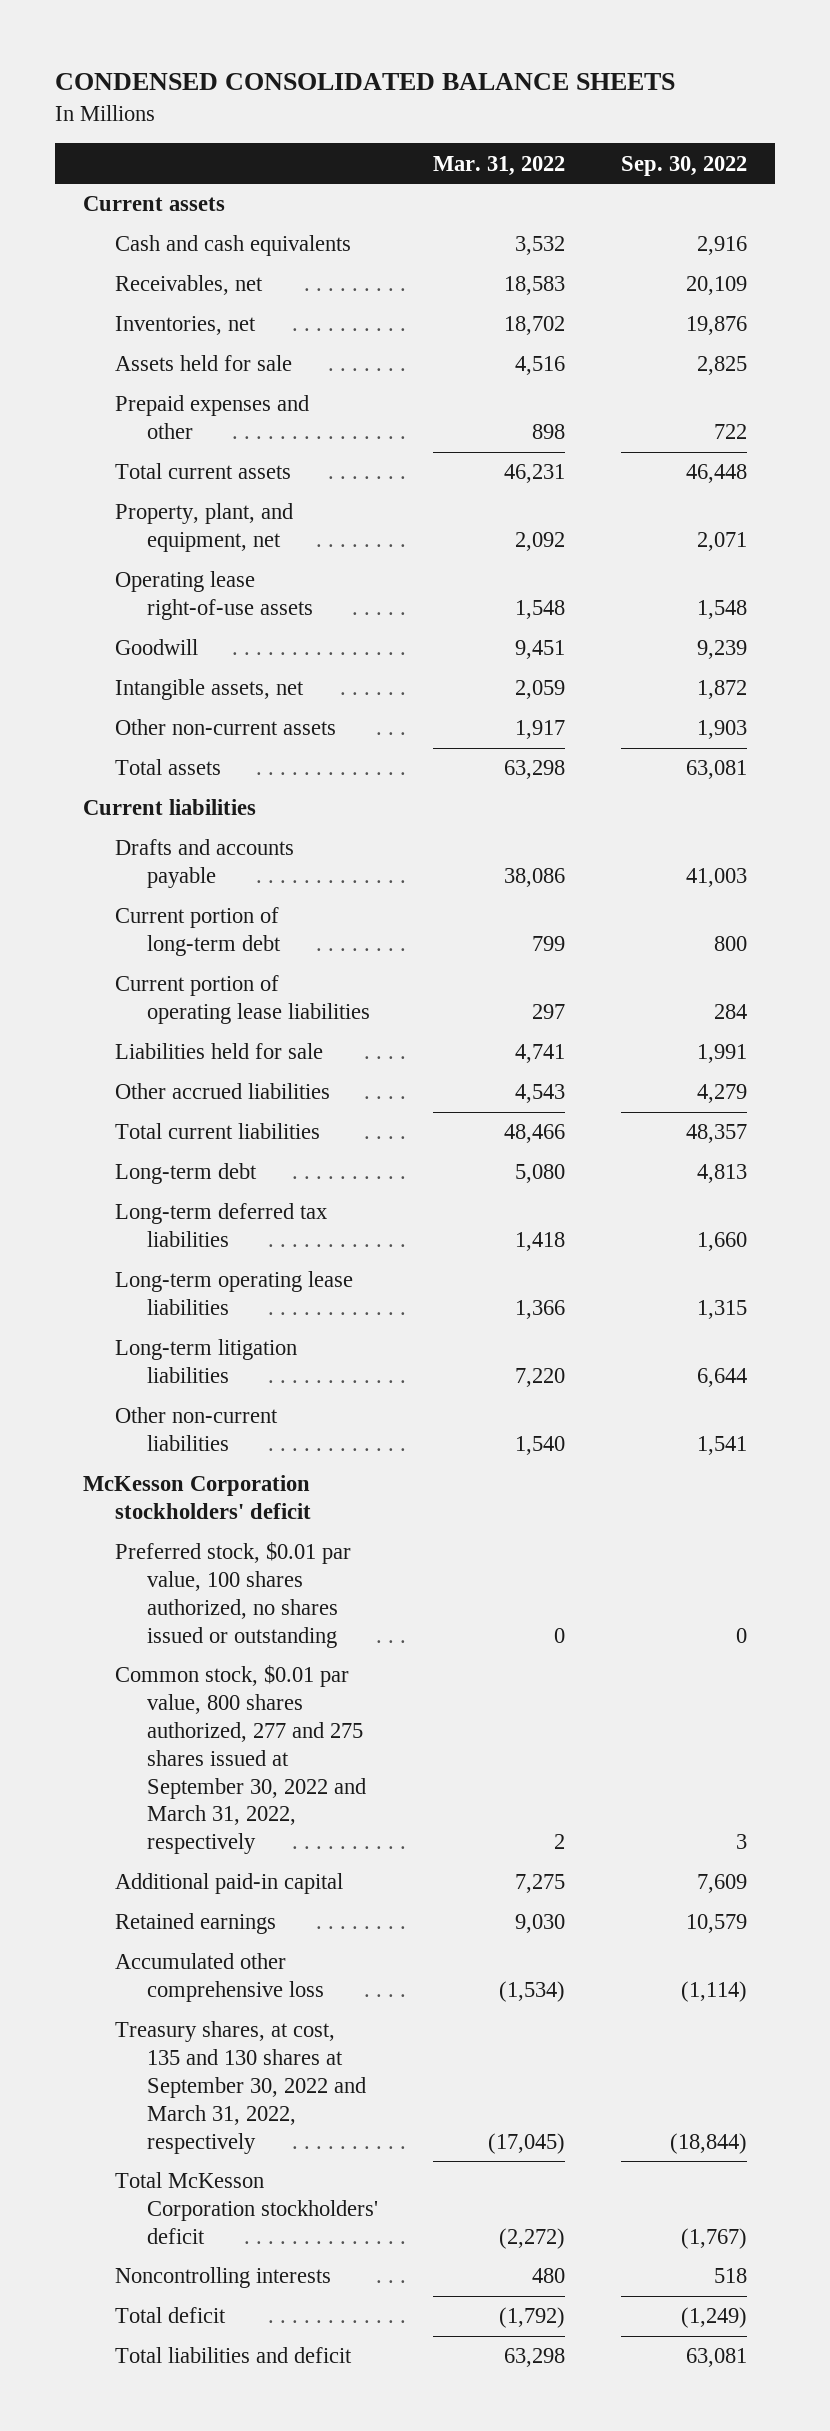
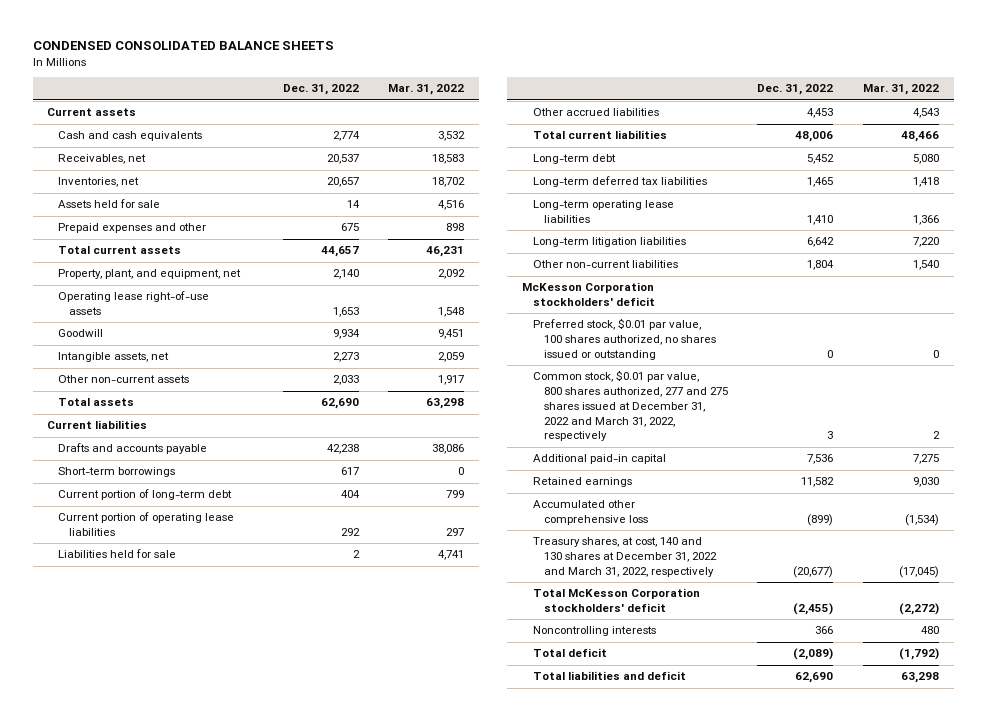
[621,155,748,176] Sep. 30, 2022 -> none
none -> [282,84,359,96] Dec. 31, 2022
none -> [58,467,176,478] Short-term borrowings
[114,1665,366,1855] Common stock, $0.01 par value, 800 shares authorized, 277 and 275 shares issued at September 30, 2022 and March 31, 2022, respectively -> [533,370,729,442] Common stock, $0.01 par value, 800 shares authorized, 277 and 275 shares issued at December 31, 2022 and March 31, 2022, respectively
[114,2021,366,2154] Treasury shares, at cost, 135 and 130 shares at September 30, 2022 and March 31, 2022, respectively -> [533,537,718,577] Treasury shares, at cost, 140 and 130 shares at December 31, 2022 and March 31, 2022, respectively

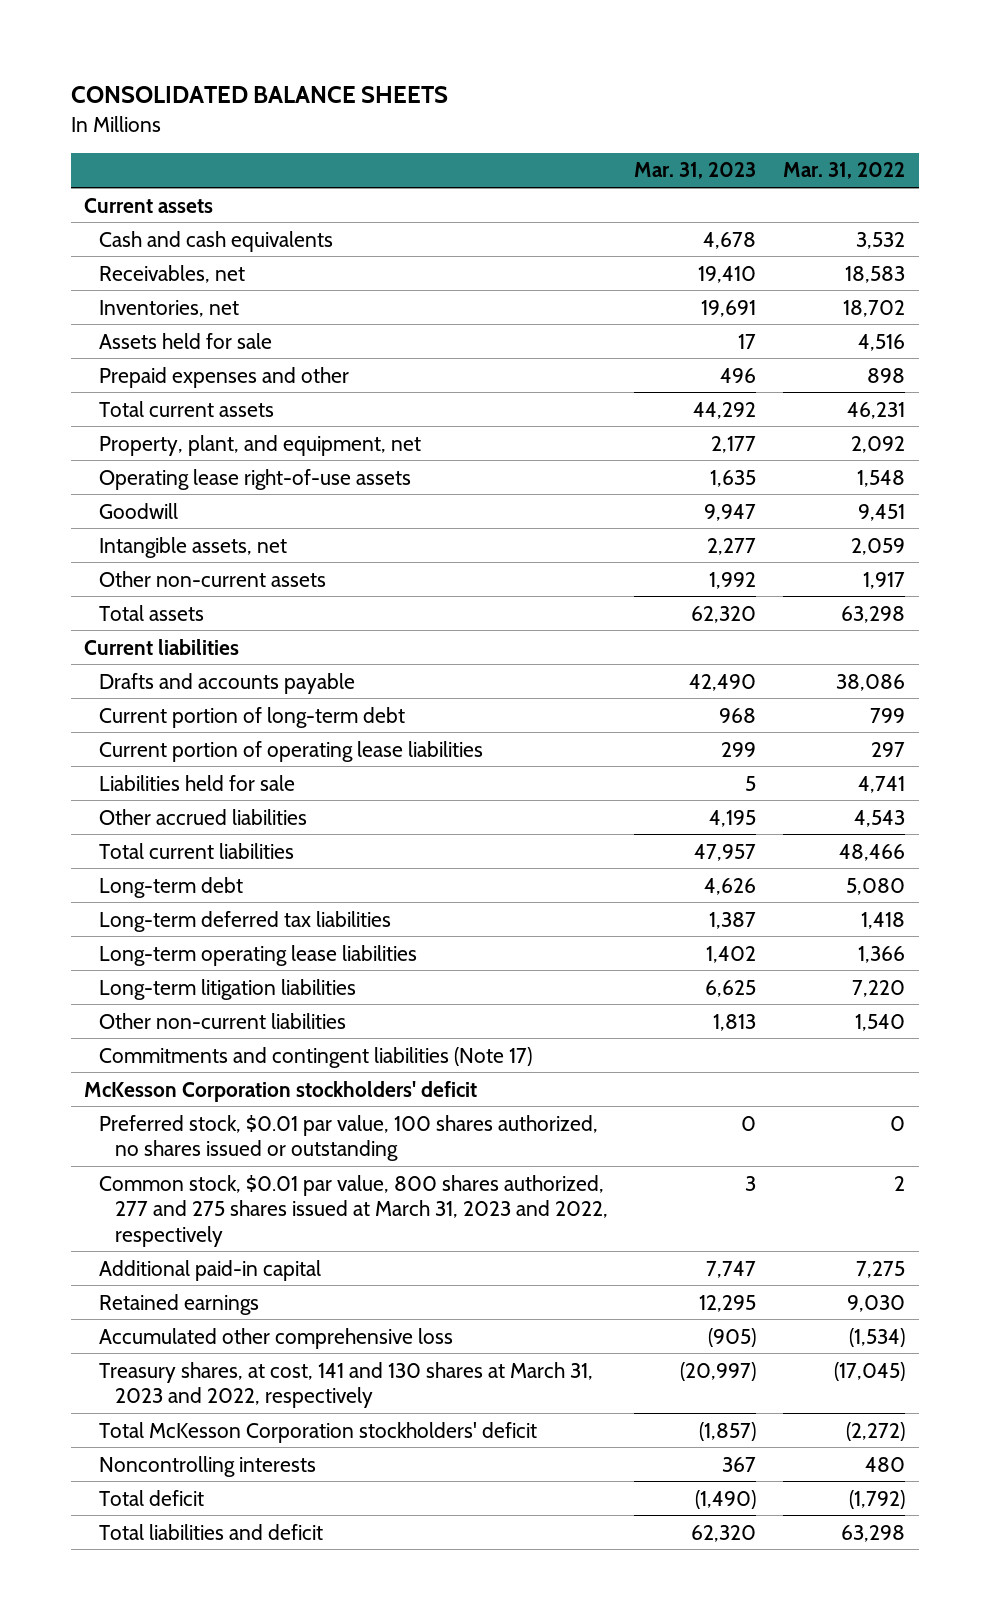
[32,41,334,51] CONDENSED CONSOLIDATED BALANCE SHEETS -> [70,86,448,104] CONSOLIDATED BALANCE SHEETS
[282,84,359,96] Dec. 31, 2022 -> none
none -> [634,162,757,180] Mar. 31, 2023
[58,467,176,478] Short-term borrowings -> none
none -> [99,1046,533,1068] Commitments and contingent liabilities (Note 17)
[533,370,729,442] Common stock, $0.01 par value, 800 shares authorized, 277 and 275 shares issued at December 31, 2022 and March 31, 2022, respectively -> [99,1174,608,1247] Common stock, $0.01 par value, 800 shares authorized, 277 and 275 shares issued at March 31, 2023 and 2022, respectively
[533,537,718,577] Treasury shares, at cost, 140 and 130 shares at December 31, 2022 and March 31, 2022, respectively -> [99,1361,594,1409] Treasury shares, at cost, 141 and 130 shares at March 31, 2023 and 2022, respectively

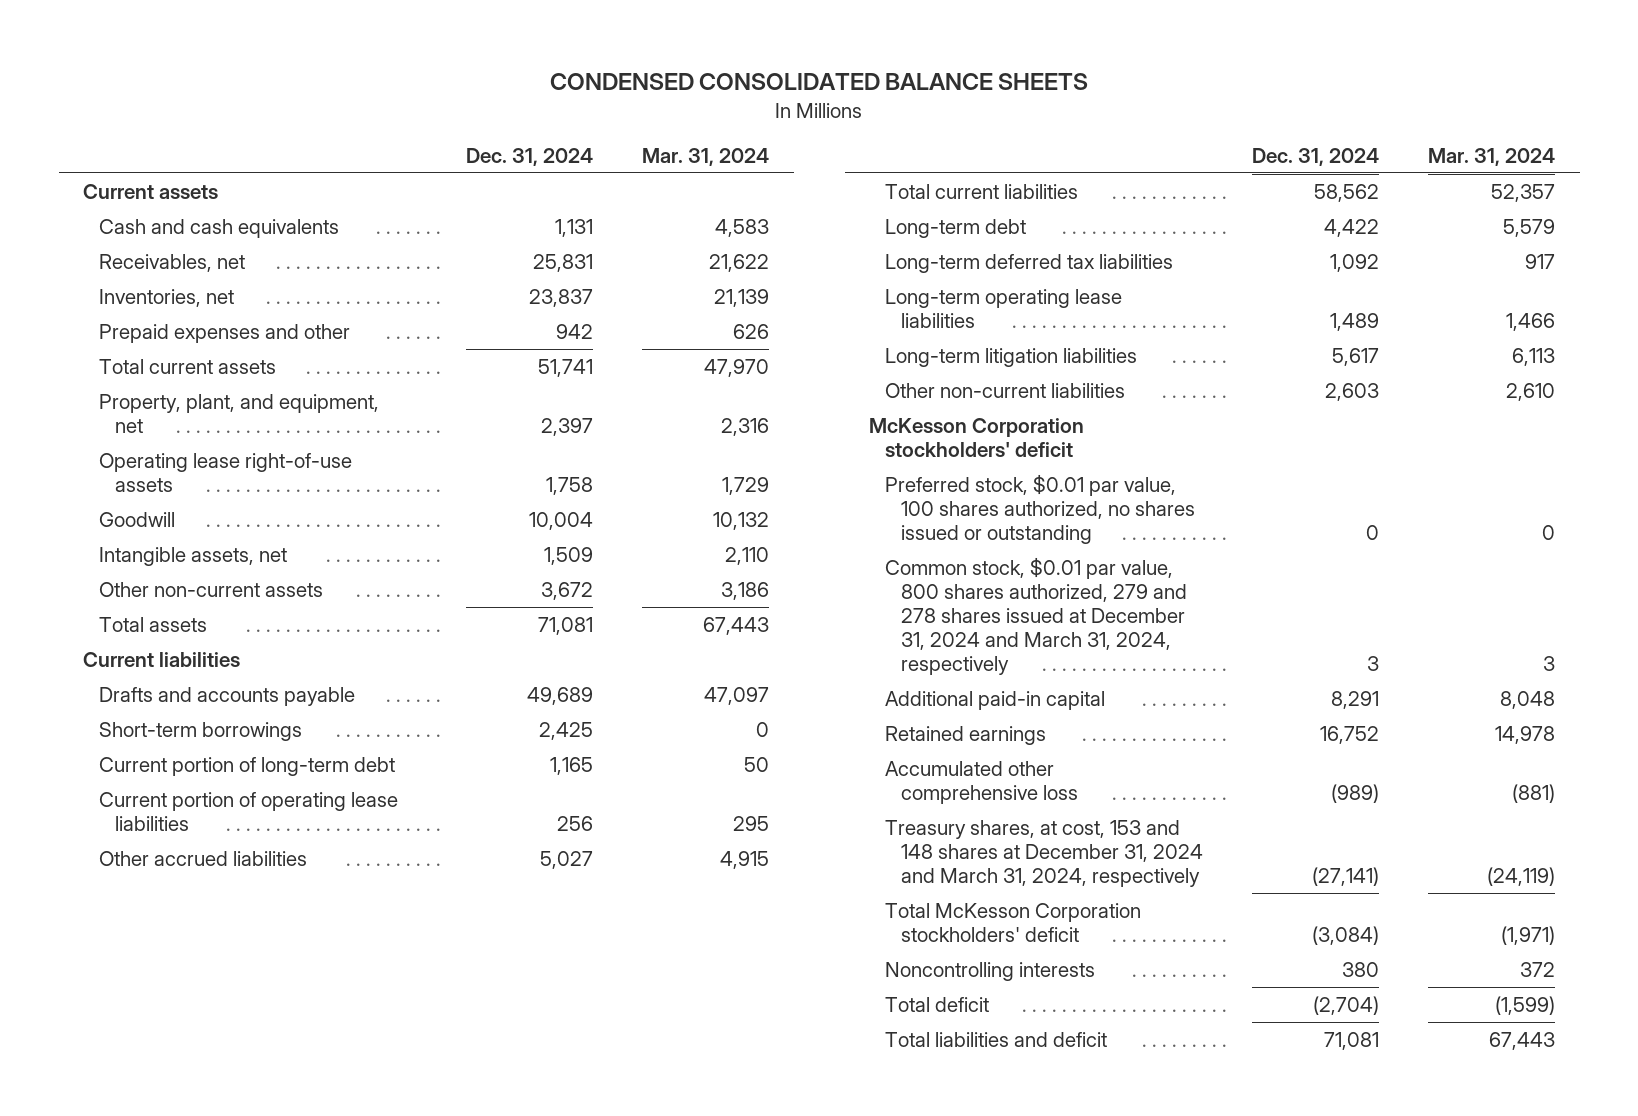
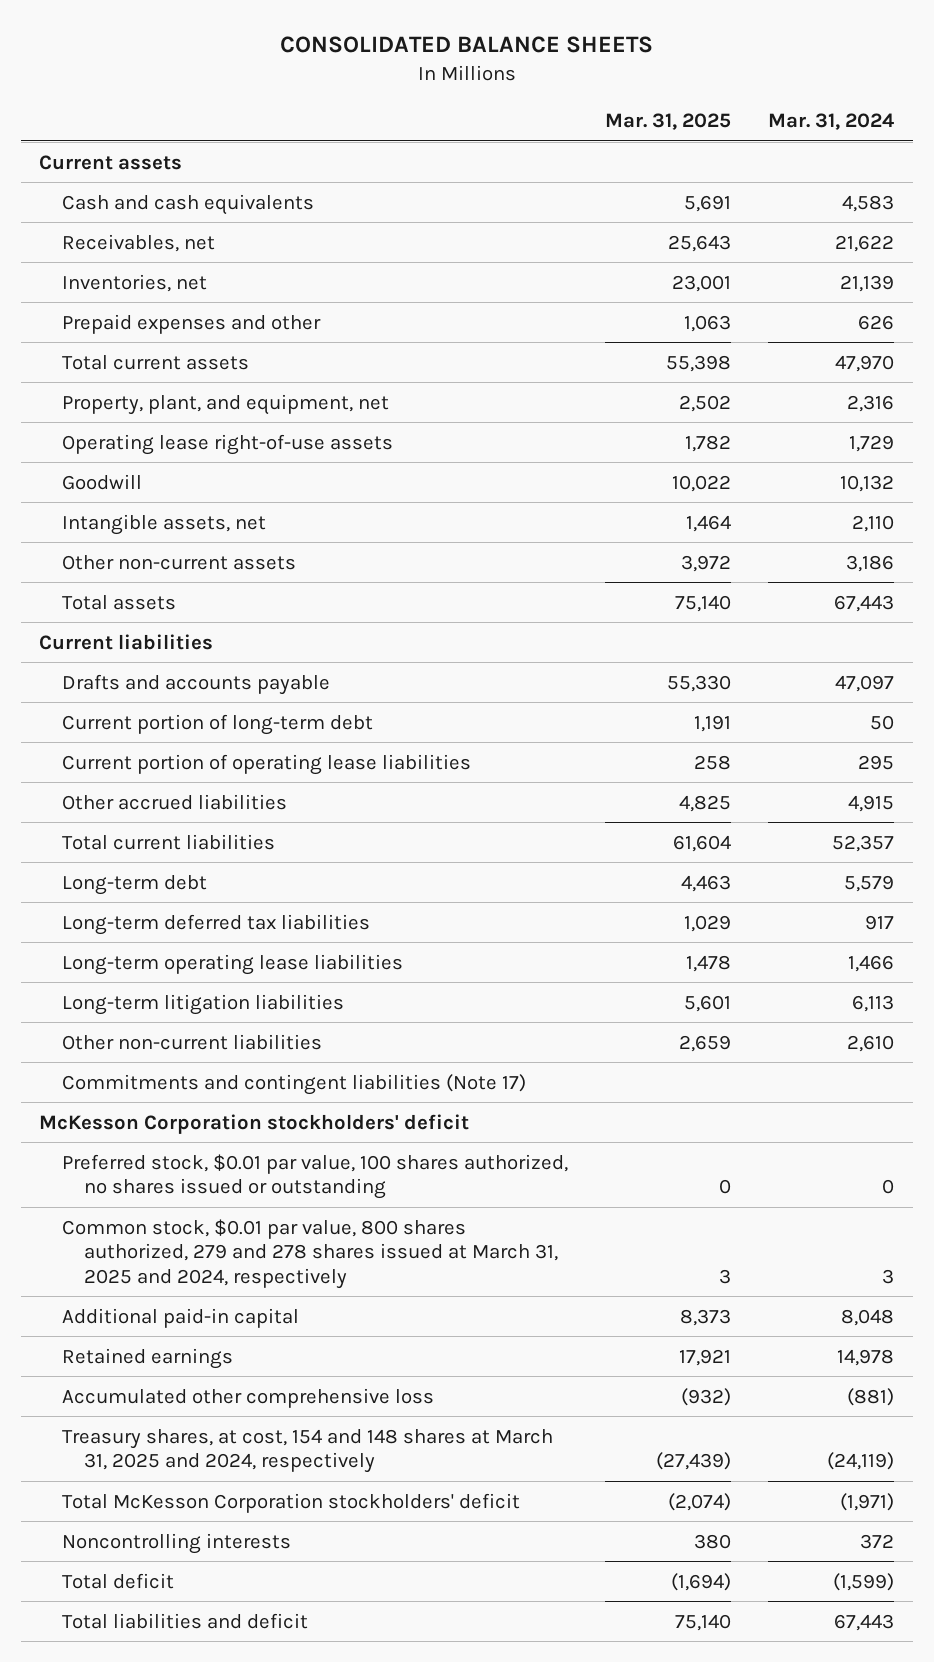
[550,73,1089,91] CONDENSED CONSOLIDATED BALANCE SHEETS -> [279,36,653,54] CONSOLIDATED BALANCE SHEETS
[465,148,593,167] Dec. 31, 2024 -> none
none -> [605,112,732,130] Mar. 31, 2025
[99,721,303,741] Short-term borrowings -> none
none -> [61,1073,526,1095] Commitments and contingent liabilities (Note 17)
[884,556,1187,676] Common stock, $0.01 par value, 800 shares authorized, 279 and 278 shares issued at December 31, 2024 and March 31, 2024, respectively -> [61,1218,559,1289] Common stock, $0.01 par value, 800 shares authorized, 279 and 278 shares issued at March 31, 2025 and 2024, respectively
[884,819,1203,888] Treasury shares, at cost, 153 and 148 shares at December 31, 2024 and March 31, 2024, respectively -> [61,1428,553,1474] Treasury shares, at cost, 154 and 148 shares at March 31, 2025 and 2024, respectively

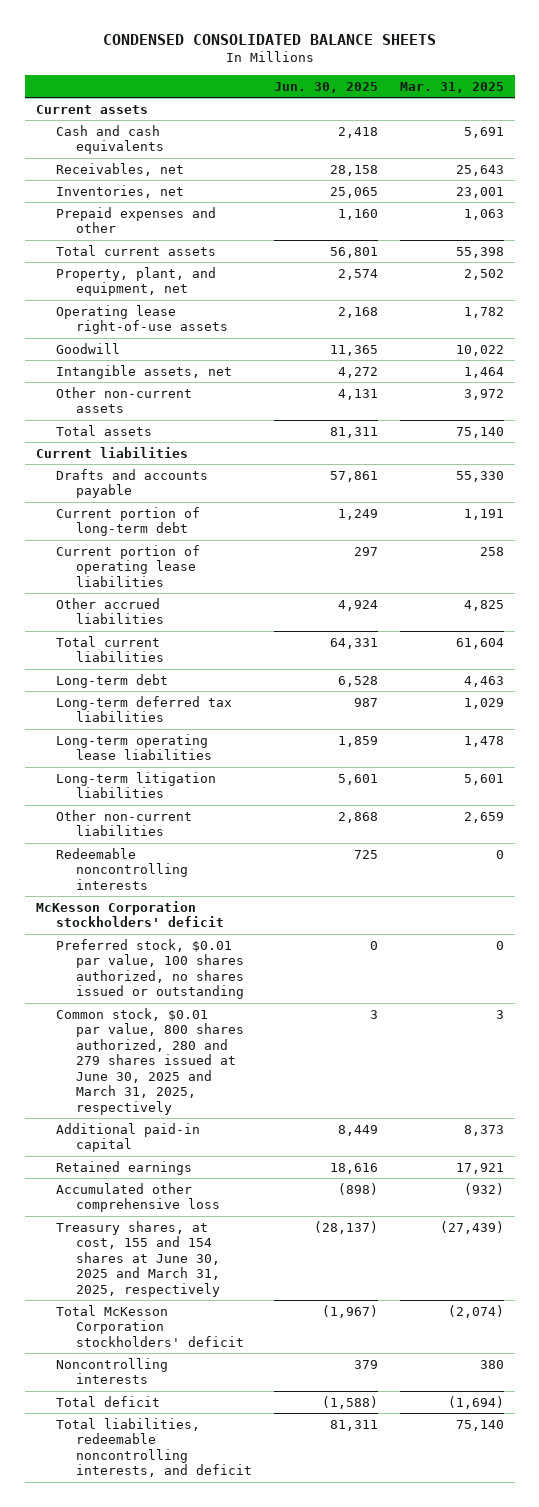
[279,36,653,54] CONSOLIDATED BALANCE SHEETS -> [102,33,436,45] CONDENSED CONSOLIDATED BALANCE SHEETS
[768,112,895,130] Mar. 31, 2024 -> none
none -> [273,81,378,93] Jun. 30, 2025
[61,1073,526,1095] Commitments and contingent liabilities (Note 17) -> none
none -> [56,847,189,890] Redeemable noncontrolling interests
[61,1218,559,1289] Common stock, $0.01 par value, 800 shares authorized, 279 and 278 shares issued at March 31, 2025 and 2024, respectively -> [56,1007,245,1115] Common stock, $0.01 par value, 800 shares authorized, 280 and 279 shares issued at June 30, 2025 and March 31, 2025, respectively
[61,1428,553,1474] Treasury shares, at cost, 154 and 148 shares at March 31, 2025 and 2024, respectively -> [56,1220,221,1297] Treasury shares, at cost, 155 and 154 shares at June 30, 2025 and March 31, 2025, respectively
[61,1612,308,1629] Total liabilities and deficit -> [56,1417,253,1478] Total liabilities, redeemable noncontrolling interests, and deficit

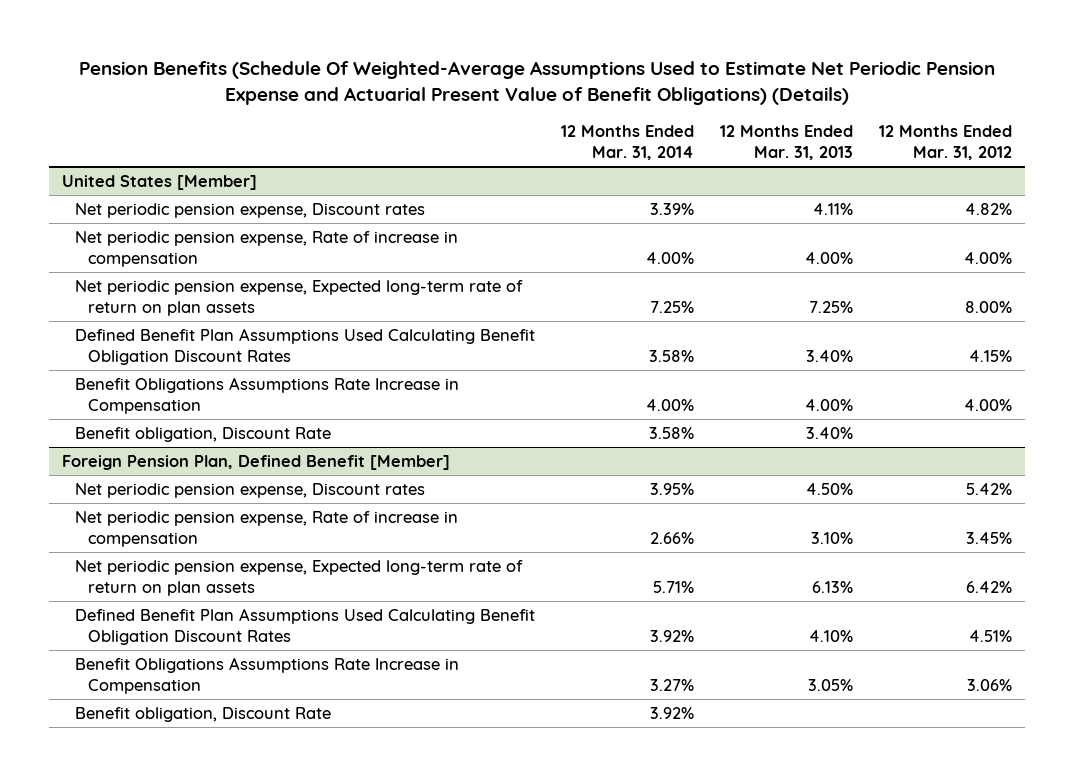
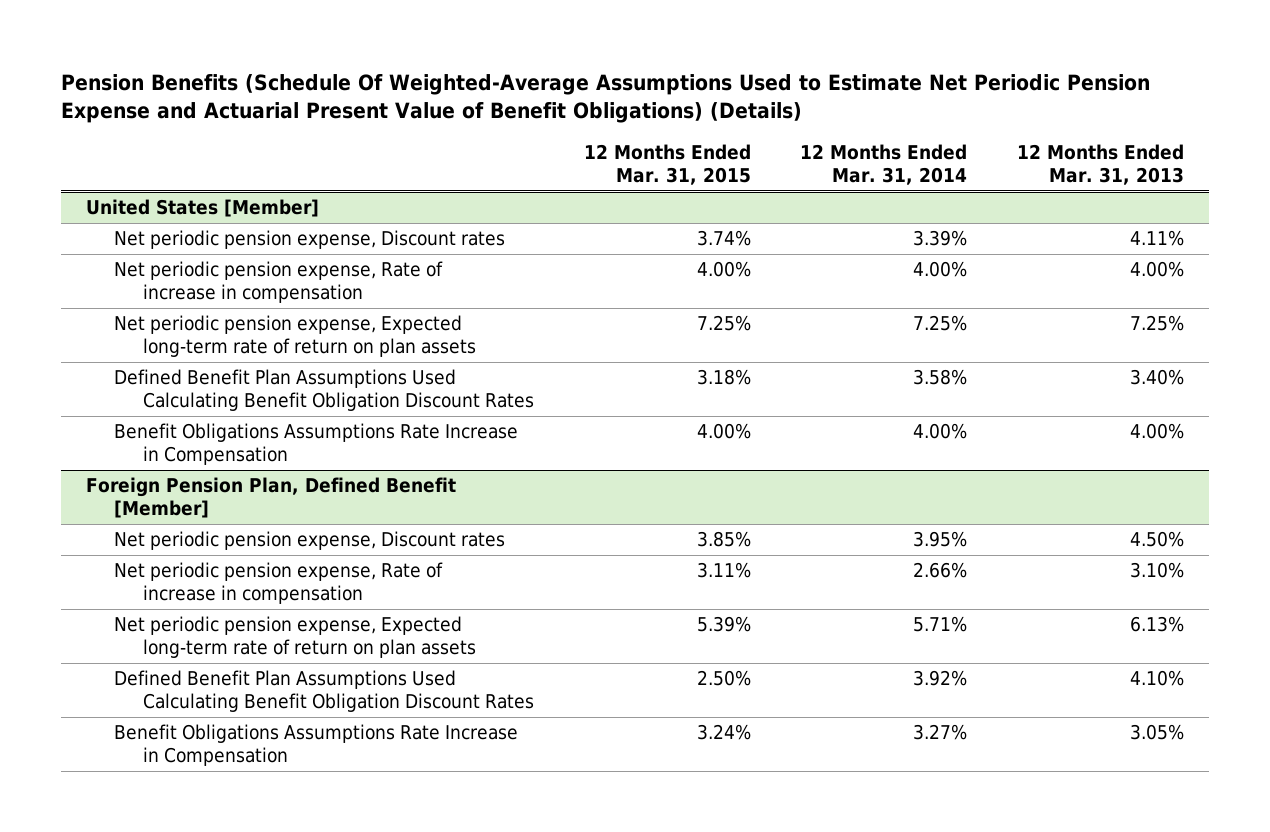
[878,125,1012,160] 12 Months Ended Mar. 31, 2012 -> none
none -> [583,143,751,185] 12 Months Ended Mar. 31, 2015
[75,427,332,443] Benefit obligation, Discount Rate -> none
[75,707,332,723] Benefit obligation, Discount Rate -> none

